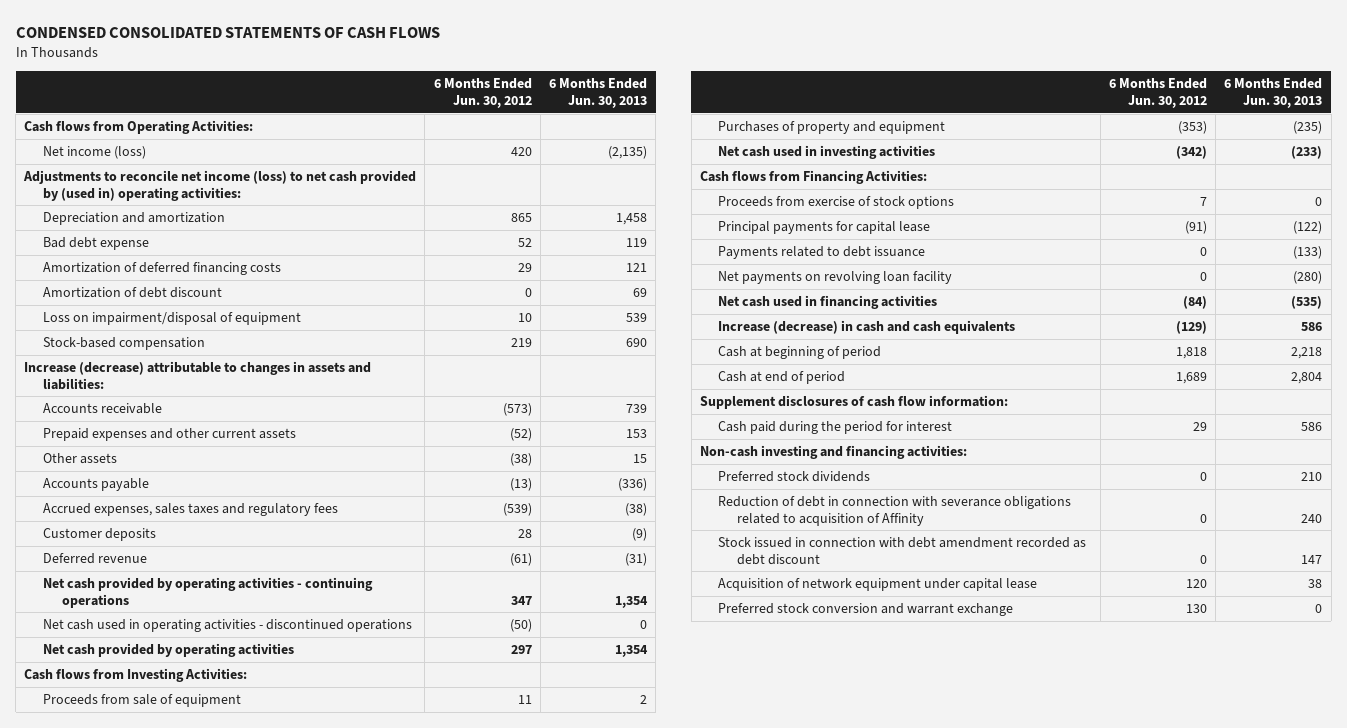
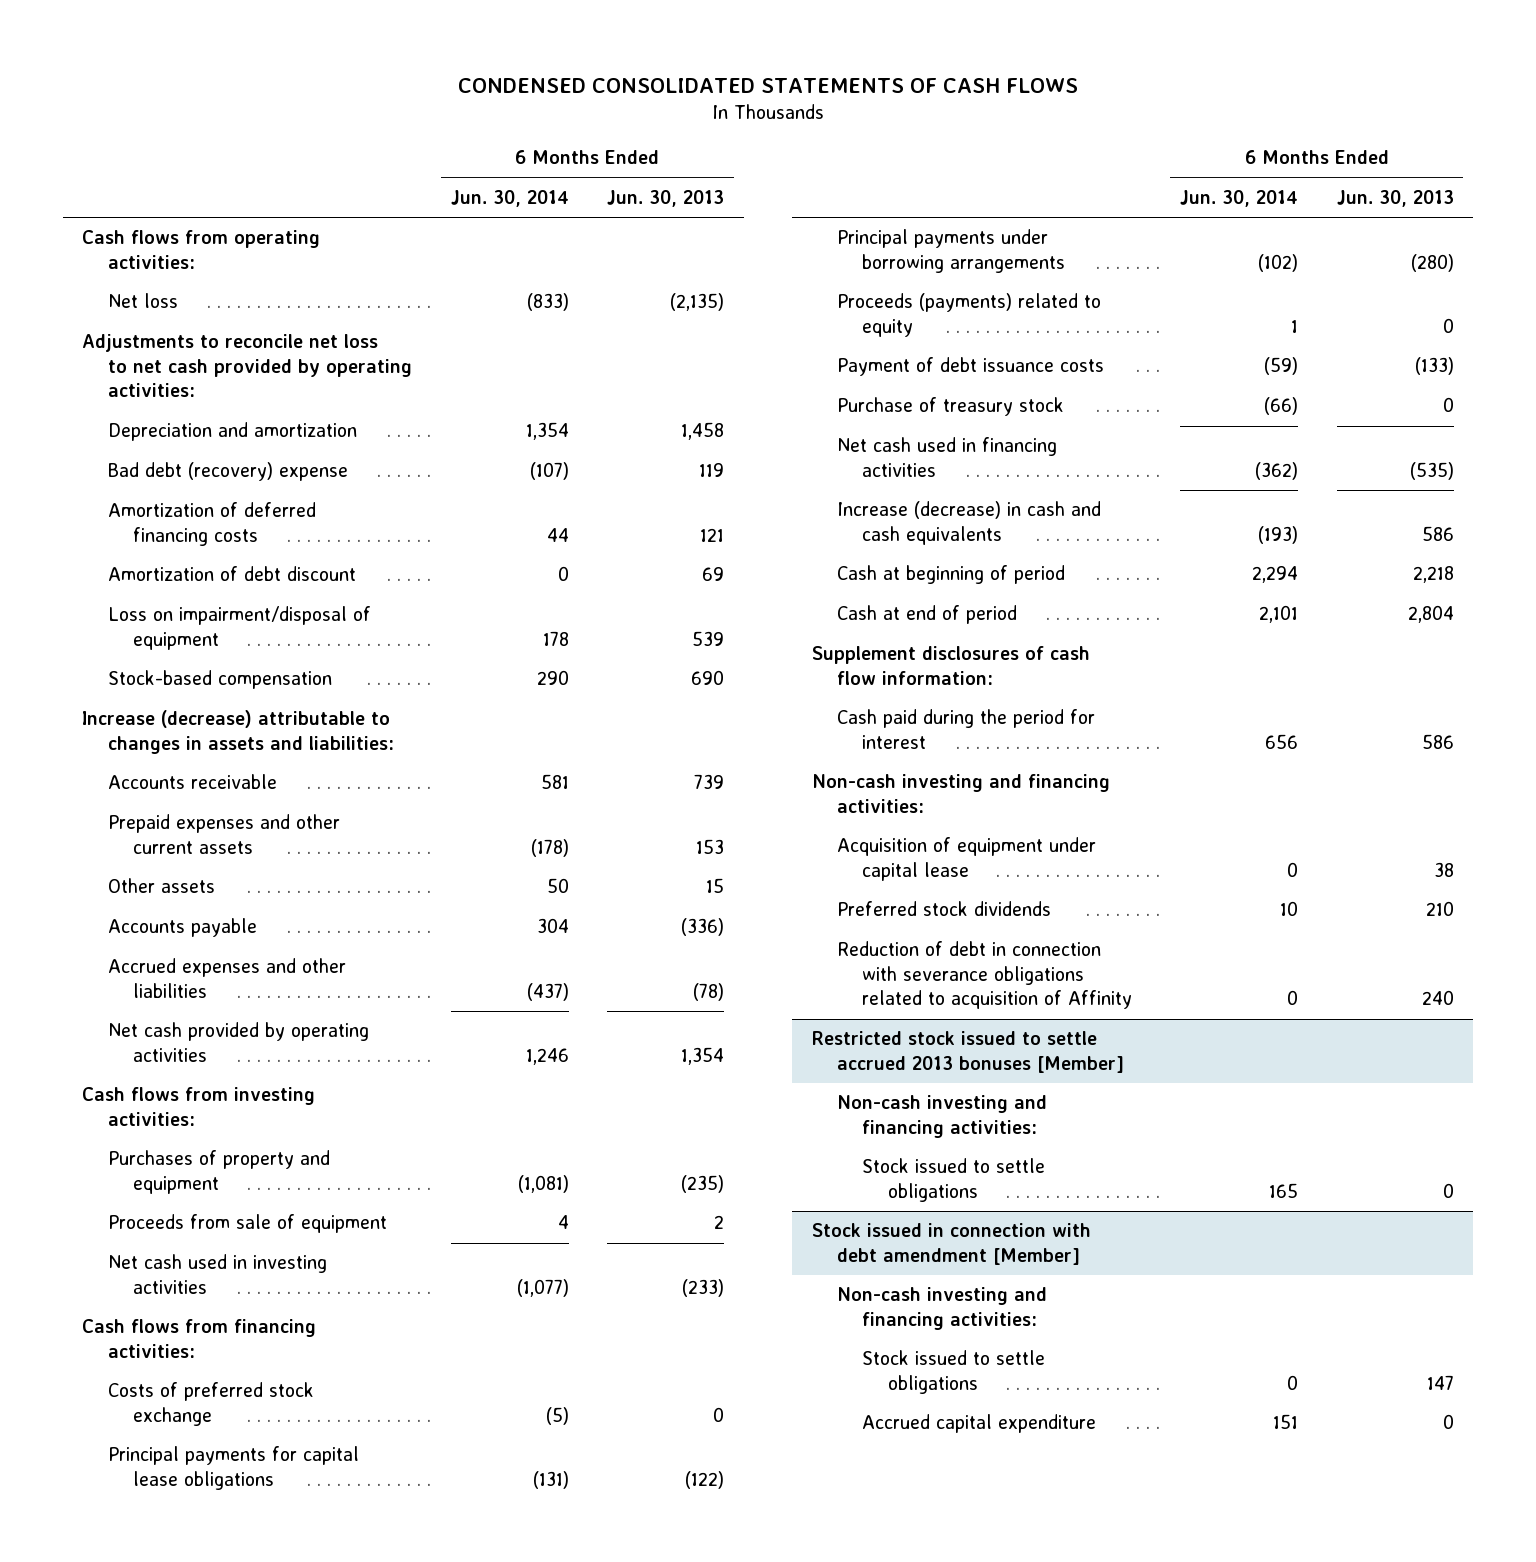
[433,78,532,108] 6 Months Ended Jun. 30, 2012 -> none
none -> [450,190,569,208] Jun. 30, 2014
[24,120,254,135] Cash flows from Operating Activities: -> [82,230,321,269] Cash flows from operating activities:
[42,146,146,160] Net income (loss) -> [107,293,178,309] Net loss
[23,170,417,201] Adjustments to reconcile net income (loss) to net cash provided by (used in) operating activities: -> [82,334,412,398] Adjustments to reconcile net loss to net cash provided by operating activities:
[42,237,149,251] Bad debt expense -> [107,462,348,482] Bad debt (recovery) expense
[42,503,338,517] Accrued expenses, sales taxes and regulatory fees -> none
[42,528,156,542] Customer deposits -> none
[42,553,147,565] Deferred revenue -> none
[42,577,373,608] Net cash provided by operating activities - continuing operations -> none
[42,619,412,633] Net cash used in operating activities - discontinued operations -> none
none -> [107,958,346,998] Accrued expenses and other liabilities
[24,668,248,683] Cash flows from Investing Activities: -> [82,1087,316,1126] Cash flows from investing activities:
[42,694,241,708] Proceeds from sale of equipment -> [107,1214,387,1234] Proceeds from sale of equipment
[718,196,955,210] Proceeds from exercise of stock options -> none
[718,271,953,285] Net payments on revolving loan facility -> none
[699,170,927,185] Cash flows from Financing Activities: -> [82,1319,317,1358] Cash flows from financing activities:
none -> [107,1382,314,1426] Costs of preferred stock exchange
[718,221,931,235] Principal payments for capital lease -> [107,1446,359,1490] Principal payments for capital lease obligations
none -> [836,229,1066,273] Principal payments under borrowing arrangements
none -> [836,293,1101,337] Proceeds (payments) related to equity
[718,246,926,260] Payments related to debt issuance -> [836,357,1104,377] Payment of debt issuance costs
none -> [836,397,1064,417] Purchase of treasury stock
none -> [836,837,1096,881] Acquisition of equipment under capital lease
[718,578,1038,592] Acquisition of network equipment under capital lease -> none
[718,603,1014,617] Preferred stock conversion and warrant exchange -> none
none -> [811,1031,1124,1073] Restricted stock issued to settle accrued 2013 bonuses [Member]
none -> [836,1095,1047,1138] Non-cash investing and financing activities:
none -> [862,1158,1046,1202] Stock issued to settle obligations
none -> [811,1223,1091,1265] Stock issued in connection with debt amendment [Member]
none -> [836,1287,1047,1330] Non-cash investing and financing activities:
[718,537,1087,565] Stock issued in connection with debt amendment recorded as debt discount -> [862,1350,1046,1394] Stock issued to settle obligations
none -> [862,1414,1097,1434] Accrued capital expenditure

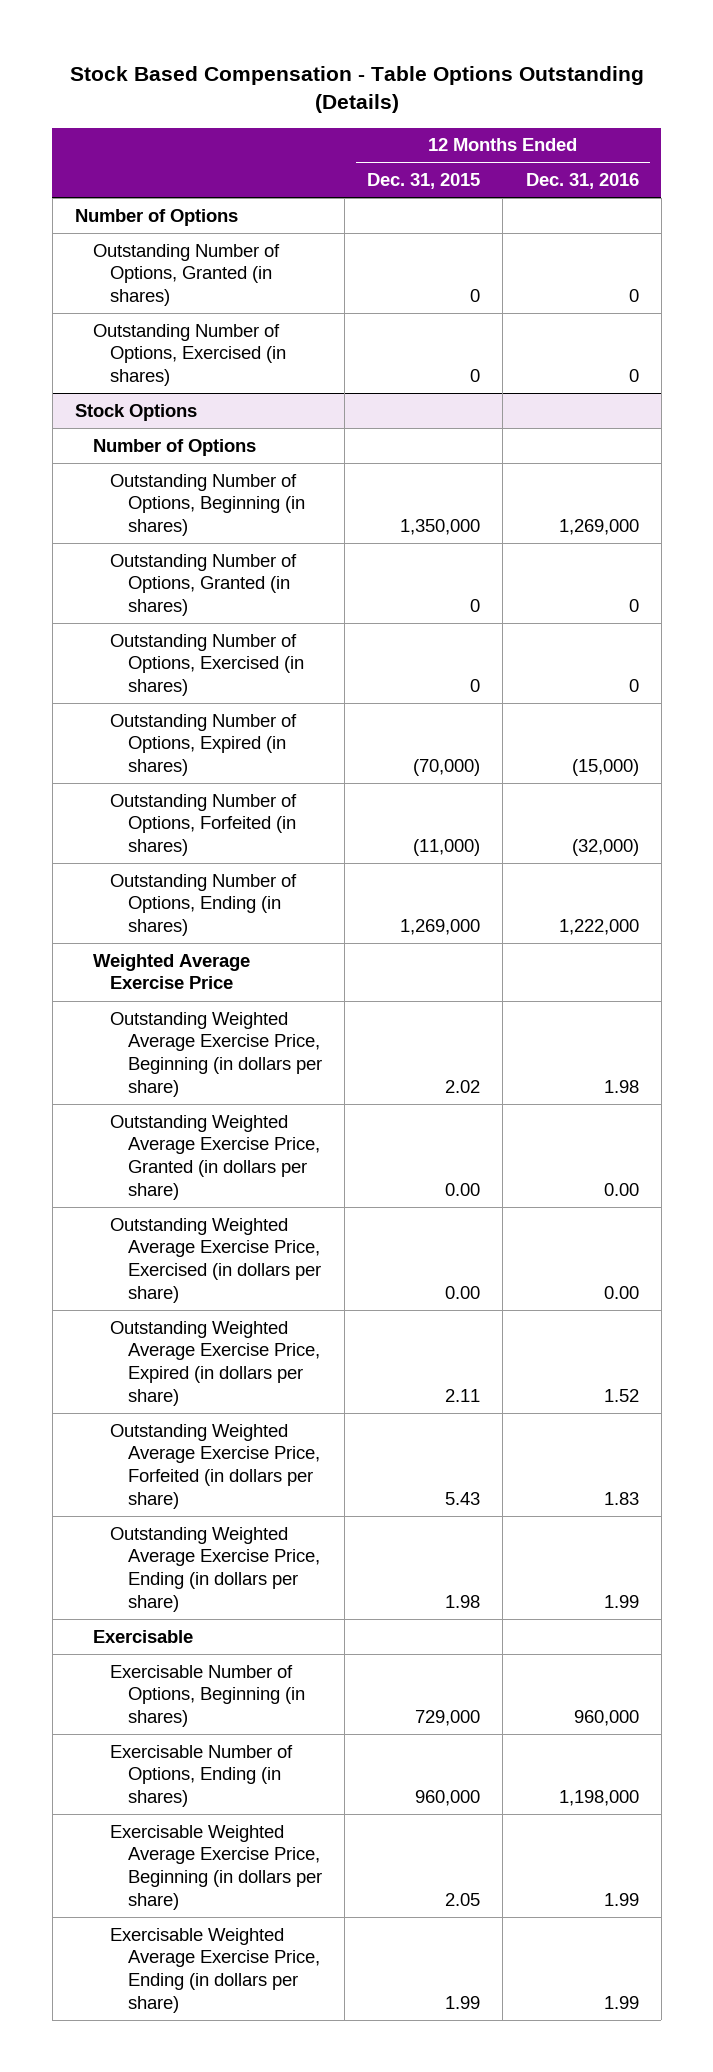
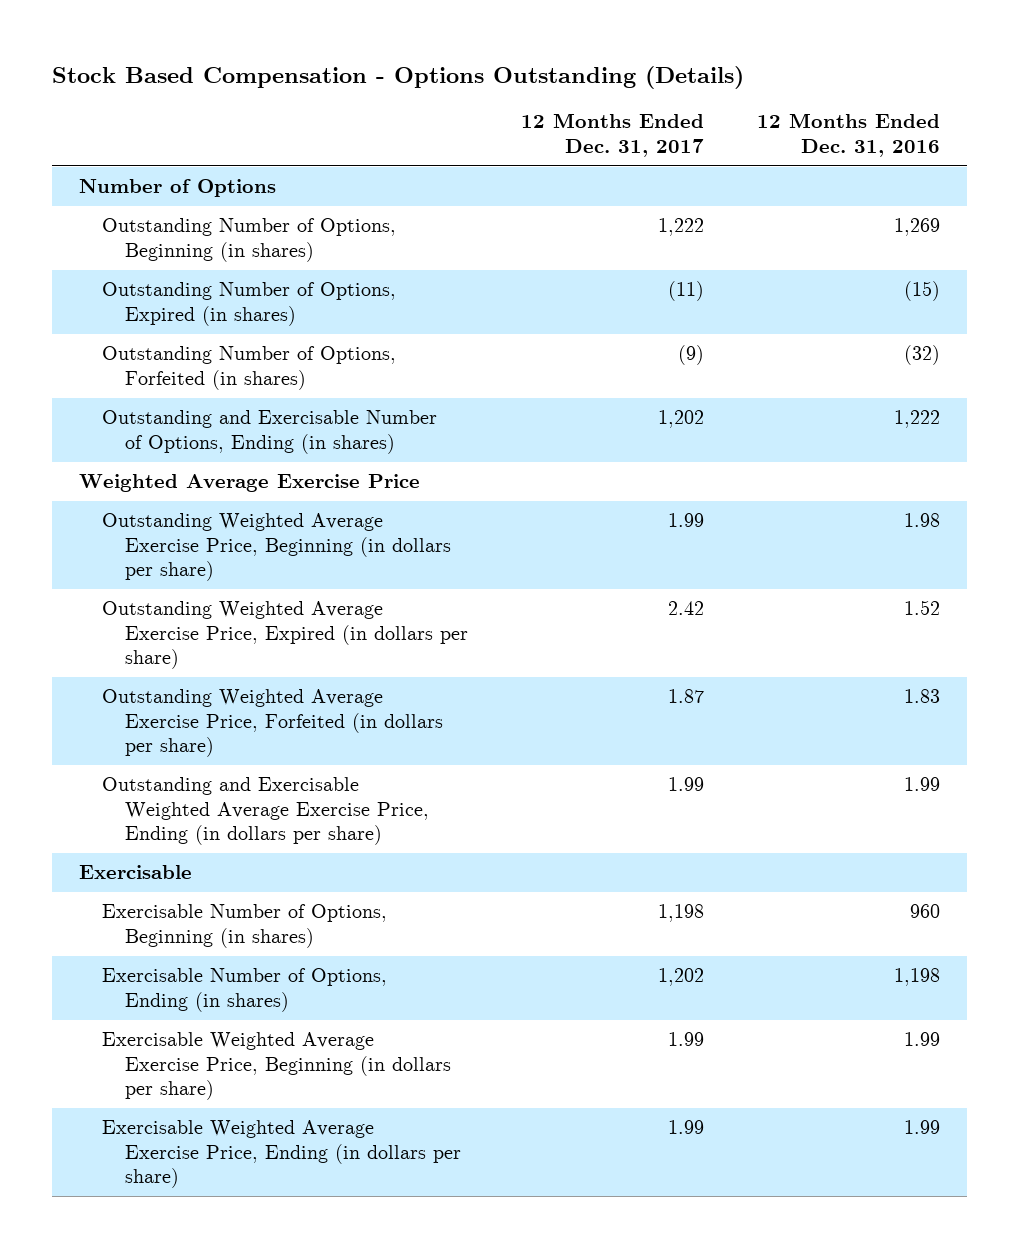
[69,65,644,114] Stock Based Compensation - Table Options Outstanding (Details) -> [52,65,745,89] Stock Based Compensation - Options Outstanding (Details)
[367,173,481,190] Dec. 31, 2015 -> none
none -> [521,113,705,157] 12 Months Ended Dec. 31, 2017
[92,243,280,307] Outstanding Number of Options, Granted (in shares) -> none
[92,323,287,387] Outstanding Number of Options, Exercised (in shares) -> none
[74,403,197,421] Stock Options -> none
[92,438,256,456] Number of Options -> none
[110,553,298,617] Outstanding Number of Options, Granted (in shares) -> none
[110,633,305,697] Outstanding Number of Options, Exercised (in shares) -> none
[558,519,639,536] 1,269,000 -> [894,218,941,237] 1,269
[571,759,639,777] (15,000) -> [904,281,941,302] (15)
[571,839,639,857] (32,000) -> [904,345,941,366] (32)
[110,873,298,937] Outstanding Number of Options, Ending (in shares) -> [102,410,438,454] Outstanding and Exercisable Number of Options, Ending (in shares)
[558,919,639,936] 1,222,000 -> [894,410,941,429] 1,222
[110,1114,321,1200] Outstanding Weighted Average Exercise Price, Granted (in dollars per share) -> none
[110,1217,322,1303] Outstanding Weighted Average Exercise Price, Exercised (in dollars per share) -> none
[110,1526,321,1612] Outstanding Weighted Average Exercise Price, Ending (in dollars per share) -> [102,777,430,846] Outstanding and Exercisable Weighted Average Exercise Price, Ending (in dollars per share)
[573,1710,639,1727] 960,000 -> [910,904,941,919] 960
[558,1790,639,1807] 1,198,000 -> [894,968,941,987] 1,198

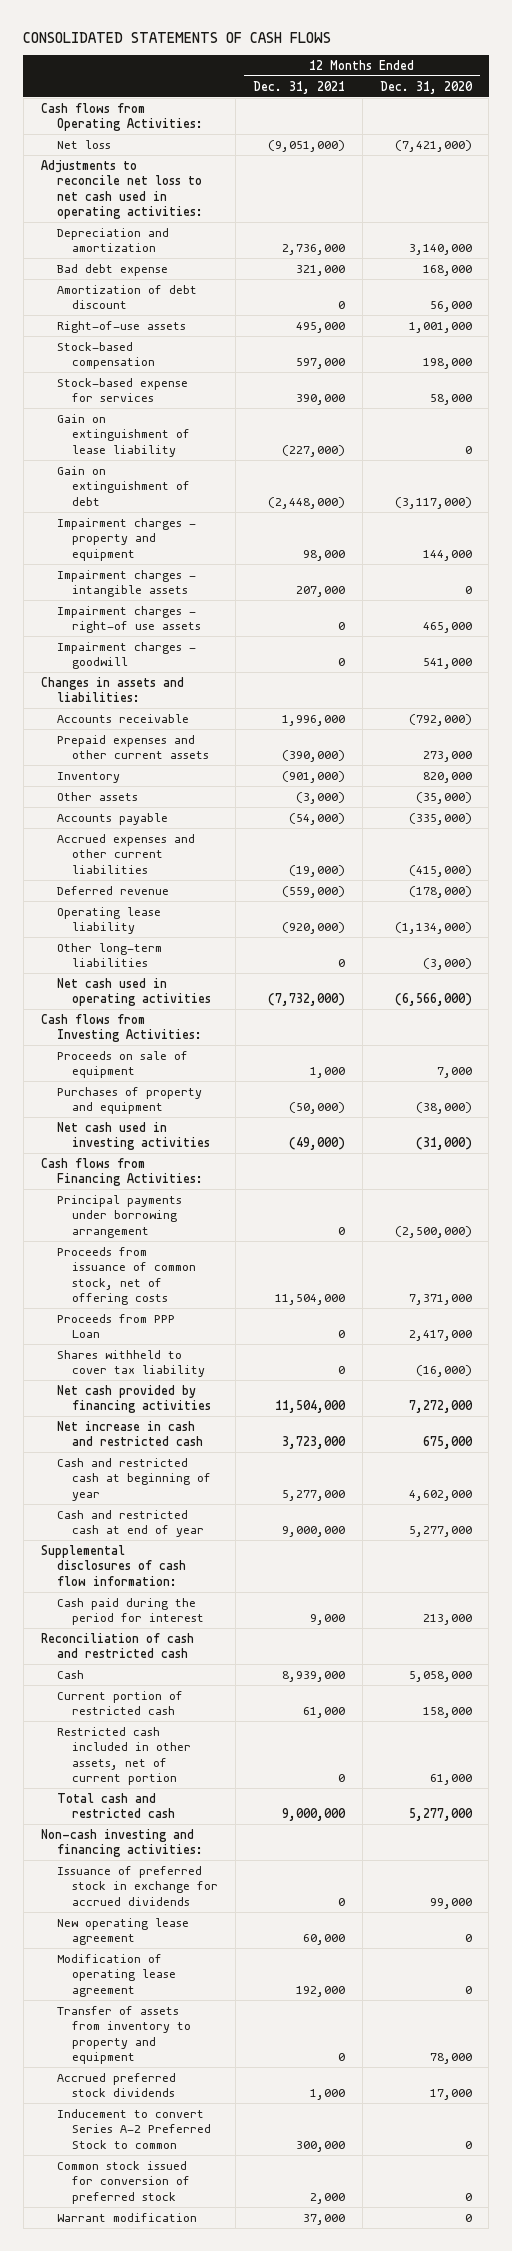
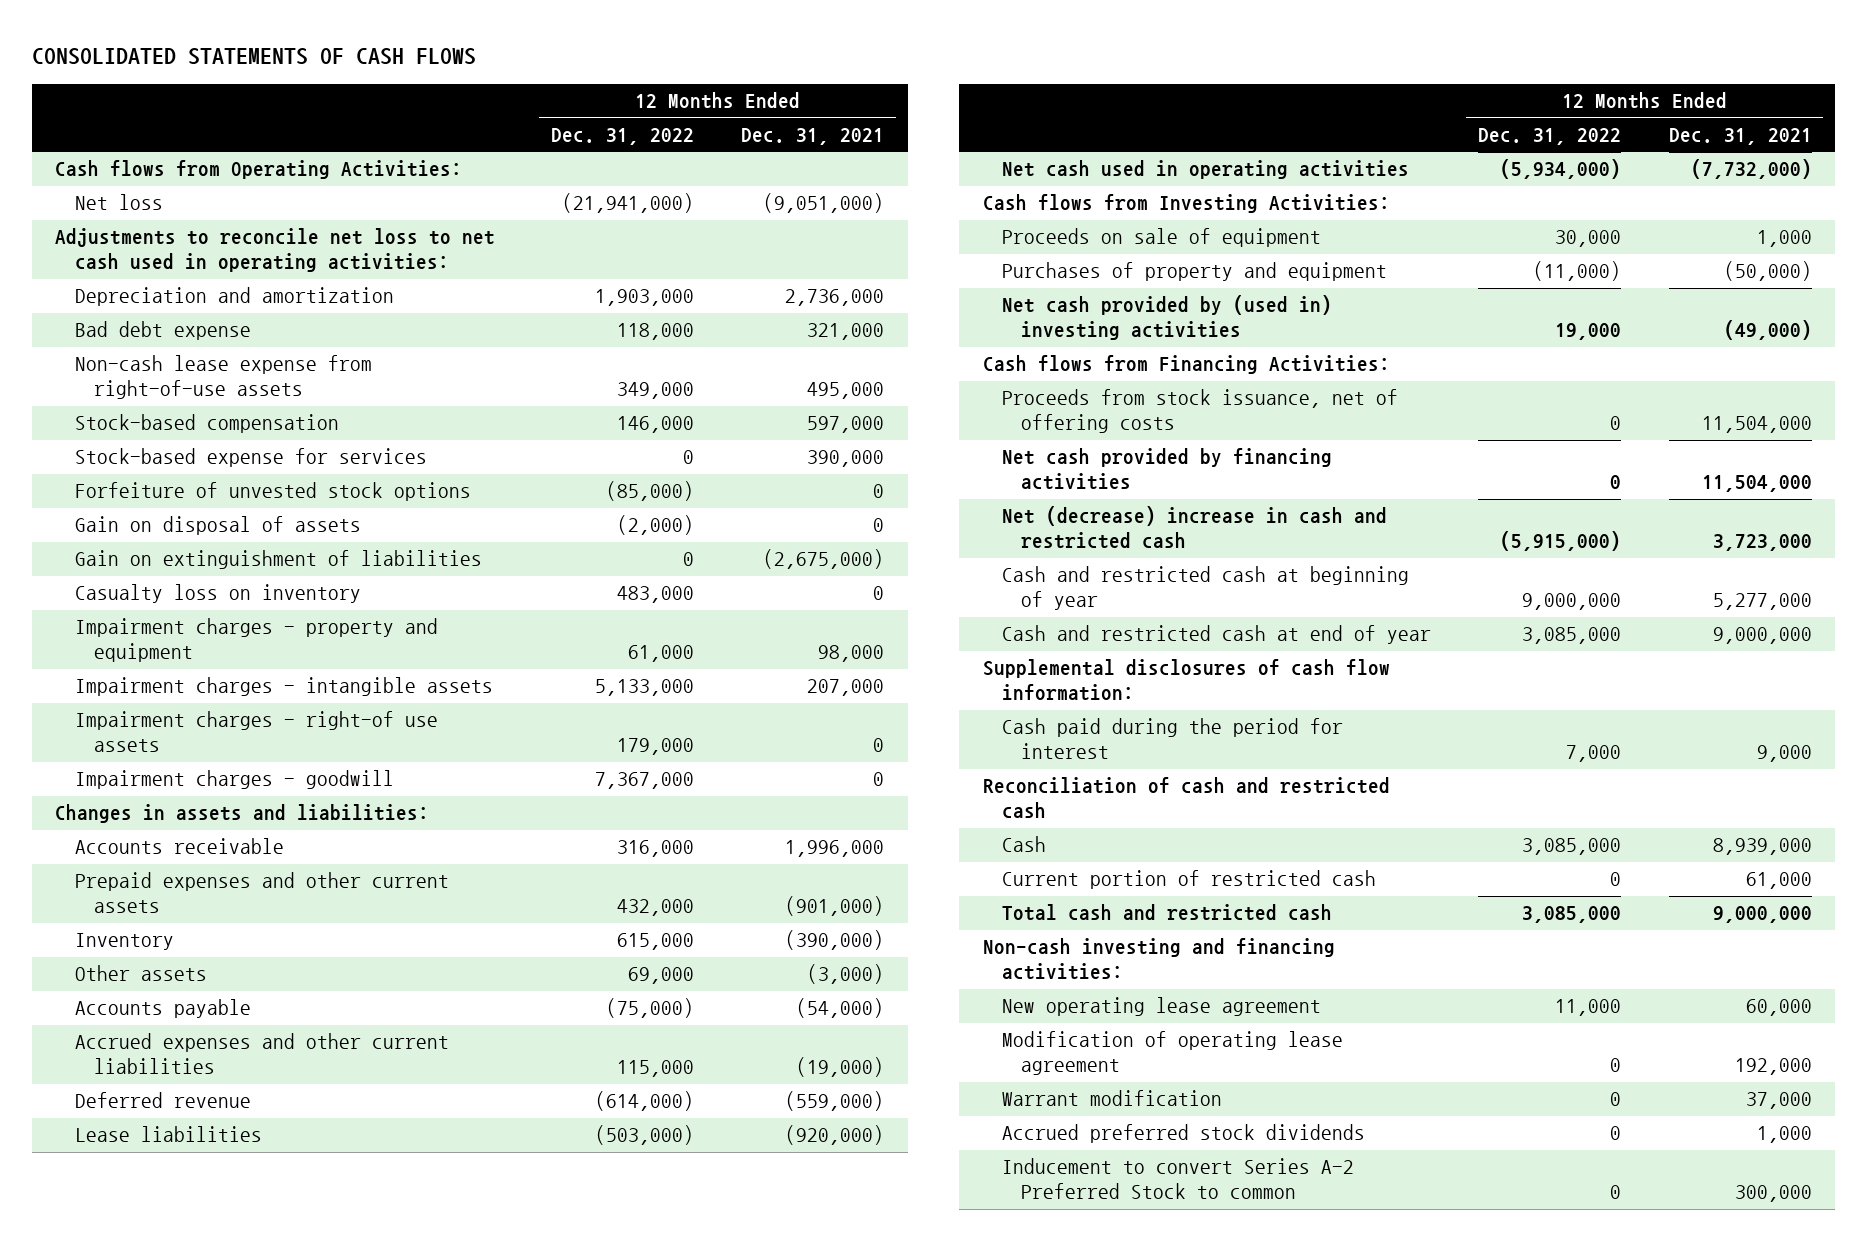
[379,80,473,94] Dec. 31, 2020 -> none
none -> [551,127,695,145] Dec. 31, 2022
[56,284,197,310] Amortization of debt discount -> none
[56,320,186,333] Right-of-use assets -> [74,355,372,400] Non-cash lease expense from right-of-use assets
[56,465,191,506] Gain on extinguishment of debt -> none
none -> [74,482,471,502] Forfeiture of unvested stock options
none -> [74,516,361,536] Gain on disposal of assets
[56,413,191,457] Gain on extinguishment of lease liability -> [74,550,482,570] Gain on extinguishment of liabilities
[282,444,346,457] (227,000) -> [763,549,885,570] (2,675,000)
none -> [74,584,361,604] Casualty loss on inventory
[282,750,346,763] (390,000) -> [785,896,885,917] (901,000)
[282,770,346,783] (901,000) -> [785,930,885,951] (390,000)
[56,942,162,968] Other long-term liabilities -> none
[56,906,161,935] Operating lease liability -> [74,1126,262,1143] Lease liabilities
[56,1121,211,1151] Net cash used in investing activities -> [1001,295,1332,341] Net cash provided by (used in) investing activities
[56,1194,182,1238] Principal payments under borrowing arrangement -> none
[56,1313,175,1339] Proceeds from PPP Loan -> none
[56,1349,206,1378] Shares withheld to cover tax liability -> none
[56,1246,197,1306] Proceeds from issuance of common stock, net of offering costs -> [1001,389,1398,434] Proceeds from stock issuance, net of offering costs
[56,1420,204,1447] Net increase in cash and restricted cash -> [1001,506,1387,550] Net (decrease) increase in cash and restricted cash
[56,1726,192,1786] Restricted cash included in other assets, net of current portion -> none
[56,1865,219,1906] Issuance of preferred stock in exchange for accrued dividends -> none
[56,2005,192,2065] Transfer of assets from inventory to property and equipment -> none
[56,2212,197,2222] Warrant modification -> [1001,1090,1222,1107] Warrant modification
[56,2160,191,2204] Common stock issued for conversion of preferred stock -> none

